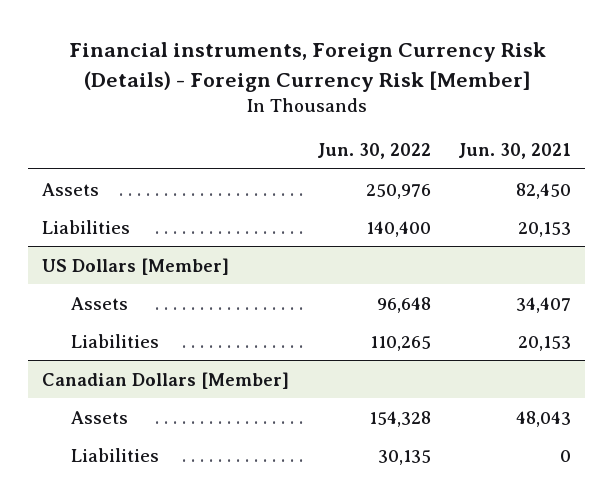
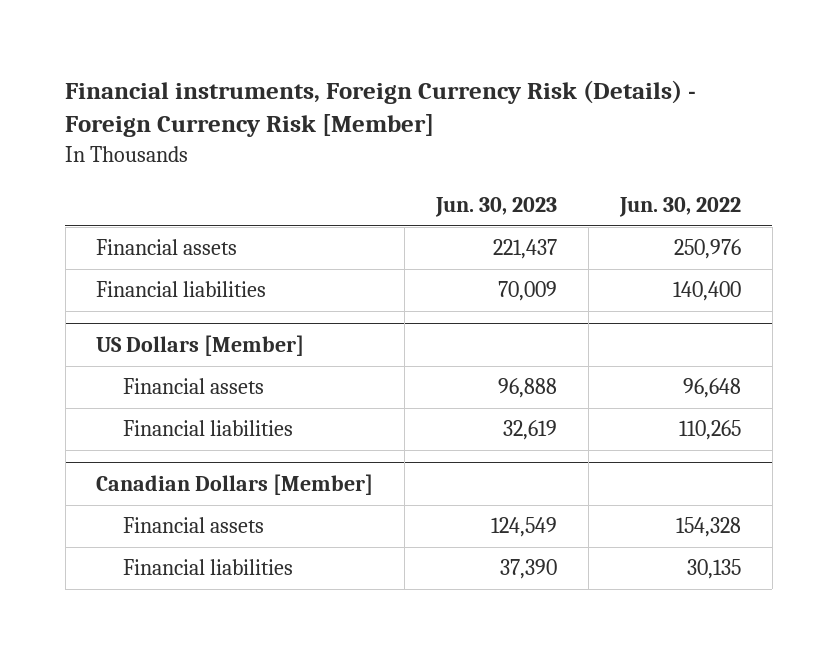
[458,143,572,160] Jun. 30, 2021 -> none
none -> [435,196,558,217] Jun. 30, 2023
[42,182,100,196] Assets -> [96,239,238,256] Financial assets
[42,219,131,234] Liabilities -> [96,281,267,298] Financial liabilities
[70,296,128,310] Assets -> [123,378,265,395] Financial assets
[70,333,159,348] Liabilities -> [123,420,294,437] Financial liabilities
[70,410,128,424] Assets -> [123,517,265,534] Financial assets
[70,447,159,462] Liabilities -> [123,559,294,576] Financial liabilities

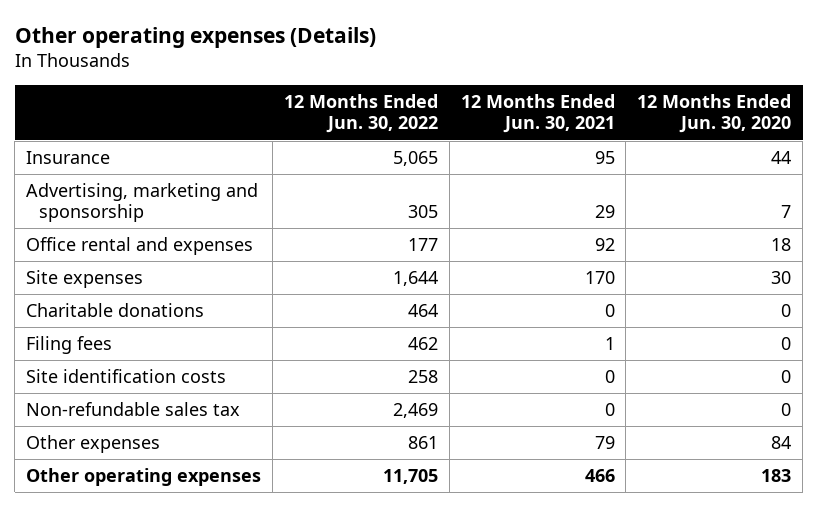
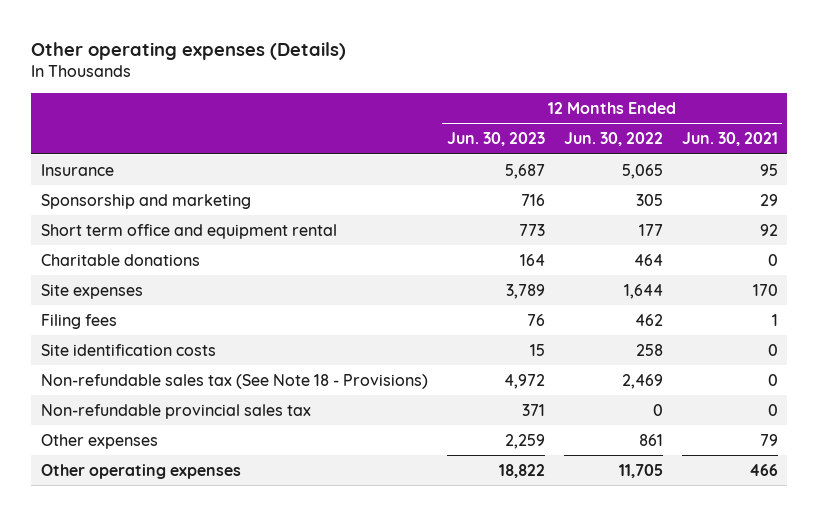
[637,94,792,134] 12 Months Ended Jun. 30, 2020 -> none
none -> [446,132,545,147] Jun. 30, 2023
[26,183,259,223] Advertising, marketing and sponsorship -> [40,193,251,209] Sponsorship and marketing
[26,237,254,256] Office rental and expenses -> [40,223,337,239] Short term office and equipment rental
[26,270,144,289] Site expenses -> [40,283,143,299] Site expenses
[26,402,241,417] Non-refundable sales tax -> [40,373,428,389] Non-refundable sales tax (See Note 18 - Provisions)
none -> [40,403,311,419] Non-refundable provincial sales tax

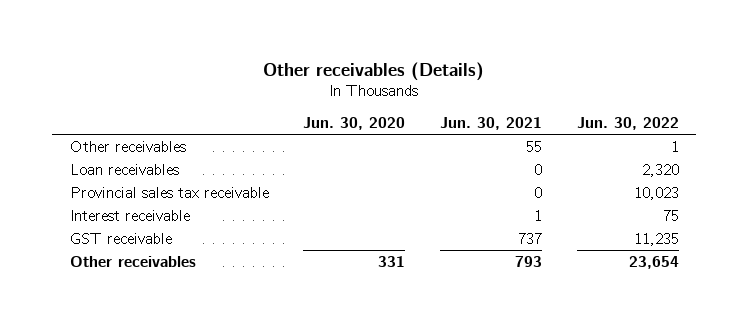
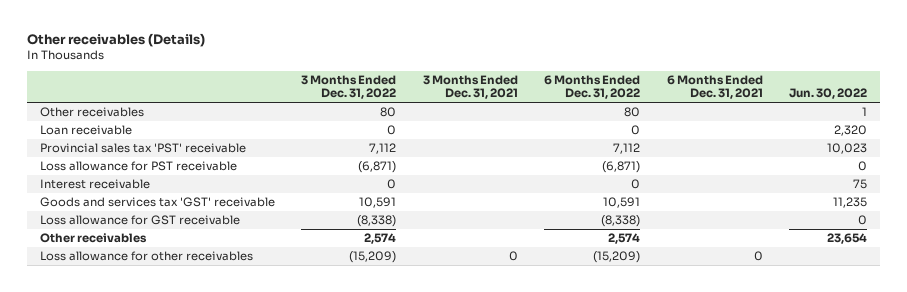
[303,117,406,131] Jun. 30, 2020 -> none
[440,117,543,131] Jun. 30, 2021 -> none
none -> [301,74,397,100] 3 Months Ended Dec. 31, 2022
none -> [422,74,518,100] 3 Months Ended Dec. 31, 2021
none -> [544,74,641,100] 6 Months Ended Dec. 31, 2022
none -> [666,74,763,100] 6 Months Ended Dec. 31, 2021
[69,163,179,175] Loan receivables -> [40,125,133,136] Loan receivable
[69,186,269,198] Provincial sales tax receivable -> [40,143,247,154] Provincial sales tax 'PST' receivable
none -> [40,161,238,172] Loss allowance for PST receivable
[69,232,172,244] GST receivable -> [40,197,276,208] Goods and services tax 'GST' receivable
none -> [40,215,241,226] Loss allowance for GST receivable
none -> [40,251,254,262] Loss allowance for other receivables

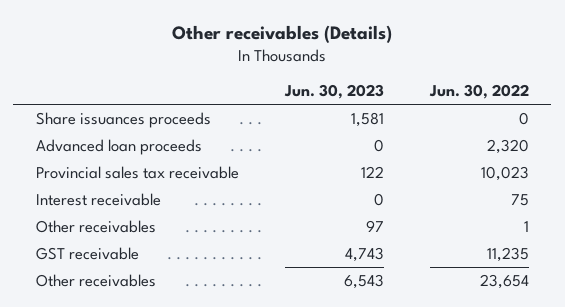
[301,74,397,100] 3 Months Ended Dec. 31, 2022 -> none
[422,74,518,100] 3 Months Ended Dec. 31, 2021 -> none
[544,74,641,100] 6 Months Ended Dec. 31, 2022 -> none
[666,74,763,100] 6 Months Ended Dec. 31, 2021 -> none
none -> [283,84,384,100] Jun. 30, 2023
[40,161,238,172] Loss allowance for PST receivable -> none
none -> [36,111,212,128] Share issuances proceeds
[40,125,133,136] Loan receivable -> [36,138,203,155] Advanced loan proceeds
[40,143,247,154] Provincial sales tax 'PST' receivable -> [36,165,240,179] Provincial sales tax receivable
[40,215,241,226] Loss allowance for GST receivable -> none
[40,107,145,118] Other receivables -> [36,219,157,233] Other receivables
[40,197,276,208] Goods and services tax 'GST' receivable -> [36,246,140,260] GST receivable
[40,251,254,262] Loss allowance for other receivables -> none

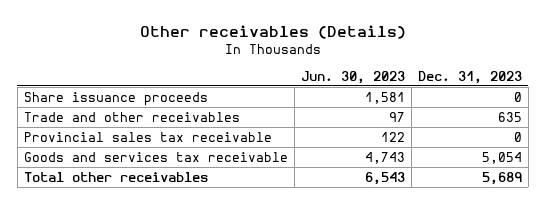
[428,84,529,100] Jun. 30, 2022 -> none
none -> [417,70,522,84] Dec. 31, 2023
[36,138,203,155] Advanced loan proceeds -> none
[36,111,212,128] Share issuances proceeds -> [23,91,208,106] Share issuance proceeds
none -> [23,111,240,122] Trade and other receivables
[36,192,162,206] Interest receivable -> none
[36,219,157,233] Other receivables -> none
[36,246,140,260] GST receivable -> [23,151,288,162] Goods and services tax receivable
[36,273,157,287] Other receivables -> [23,171,208,182] Total other receivables

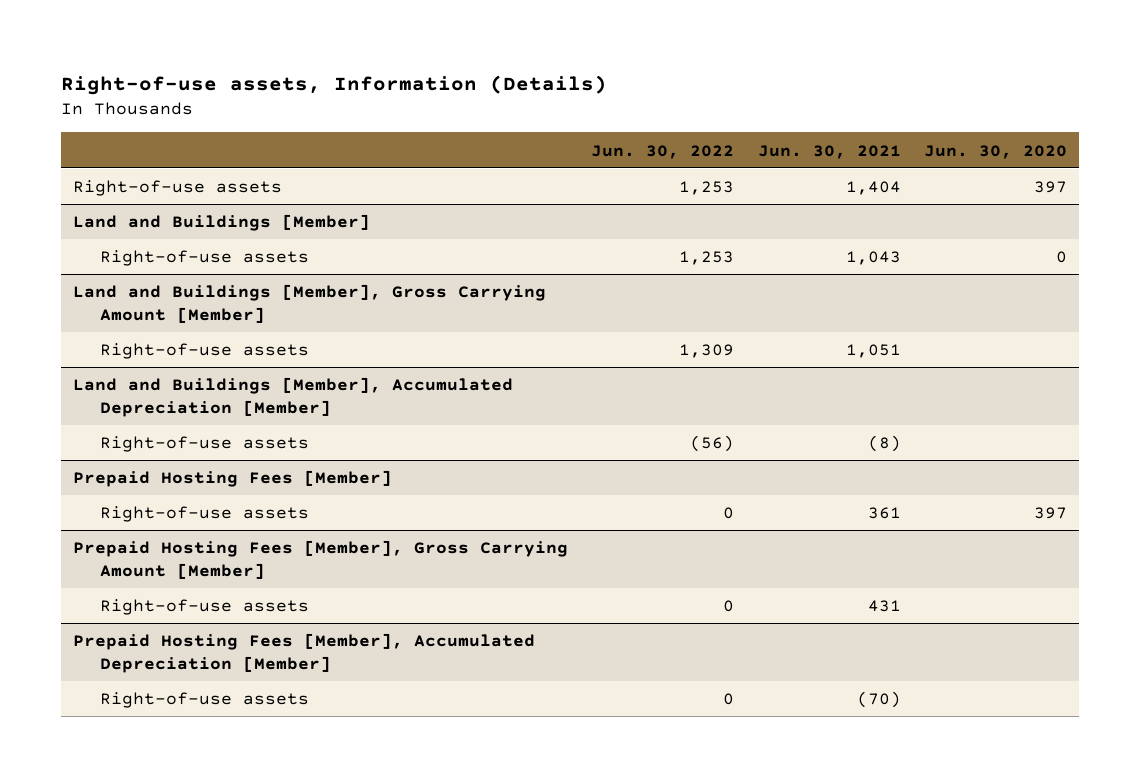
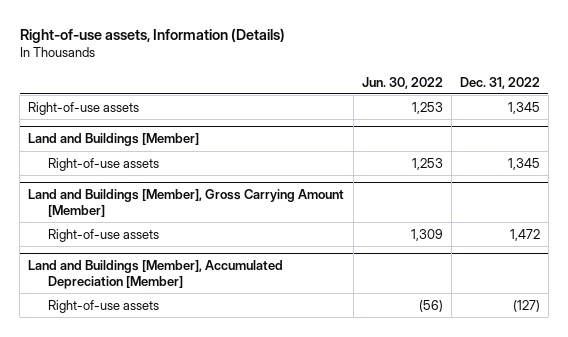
[757,144,901,159] Jun. 30, 2021 -> none
[923,144,1067,159] Jun. 30, 2020 -> none
none -> [459,76,540,89] Dec. 31, 2022
[73,470,393,488] Prepaid Hosting Fees [Member] -> none
[100,506,310,523] Right-of-use assets -> none
[73,540,569,580] Prepaid Hosting Fees [Member], Gross Carrying Amount [Member] -> none
[100,599,310,616] Right-of-use assets -> none
[73,633,536,674] Prepaid Hosting Fees [Member], Accumulated Depreciation [Member] -> none
[100,692,310,709] Right-of-use assets -> none

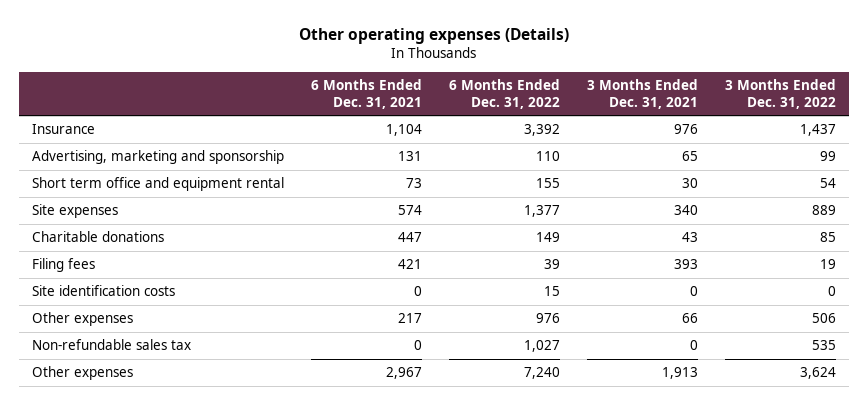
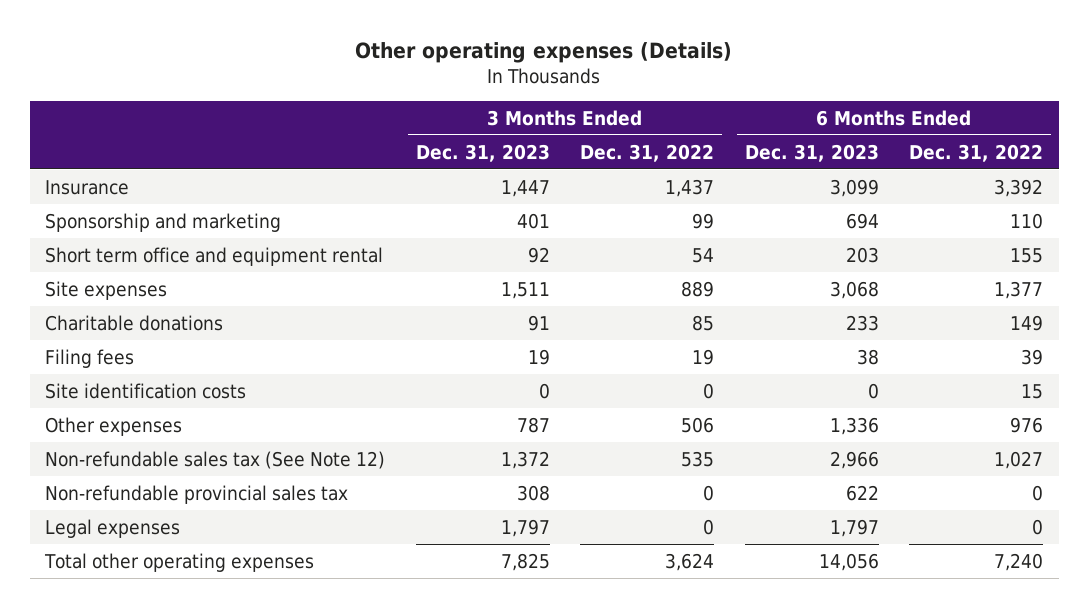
[311,78,423,109] 6 Months Ended Dec. 31, 2021 -> none
[586,78,698,109] 3 Months Ended Dec. 31, 2021 -> none
none -> [415,143,550,162] Dec. 31, 2023
none -> [744,143,879,162] Dec. 31, 2023
[32,150,285,165] Advertising, marketing and sponsorship -> [44,212,281,232] Sponsorship and marketing
[32,339,192,351] Non-refundable sales tax -> [44,450,385,469] Non-refundable sales tax (See Note 12)
none -> [44,484,348,504] Non-refundable provincial sales tax
none -> [44,518,180,538] Legal expenses
[32,366,134,381] Other expenses -> [43,552,314,572] Total other operating expenses

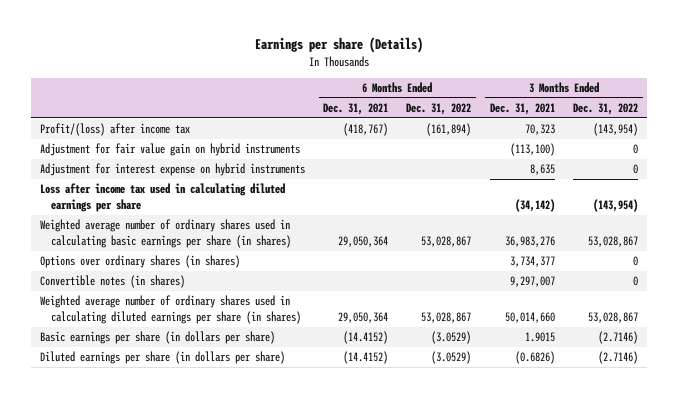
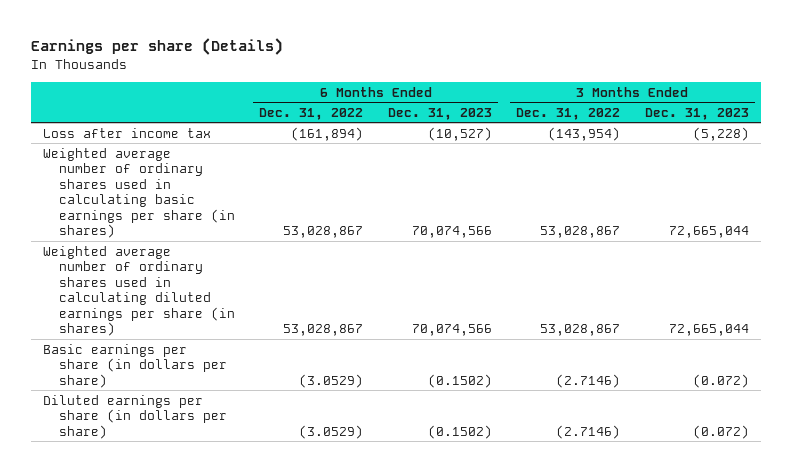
[323,102,389,115] Dec. 31, 2021 -> none
[489,102,555,115] Dec. 31, 2021 -> none
none -> [387,107,492,120] Dec. 31, 2023
none -> [644,107,749,120] Dec. 31, 2023
[39,143,300,157] Adjustment for fair value gain on hybrid instruments -> none
[39,163,305,177] Adjustment for interest expense on hybrid instruments -> none
[39,183,285,212] Loss after income tax used in calculating diluted earnings per share -> none
[39,123,190,137] Profit/(loss) after income tax -> [43,127,212,138] Loss after income tax
[39,255,240,269] Options over ordinary shares (in shares) -> none
[39,275,185,289] Convertible notes (in shares) -> none

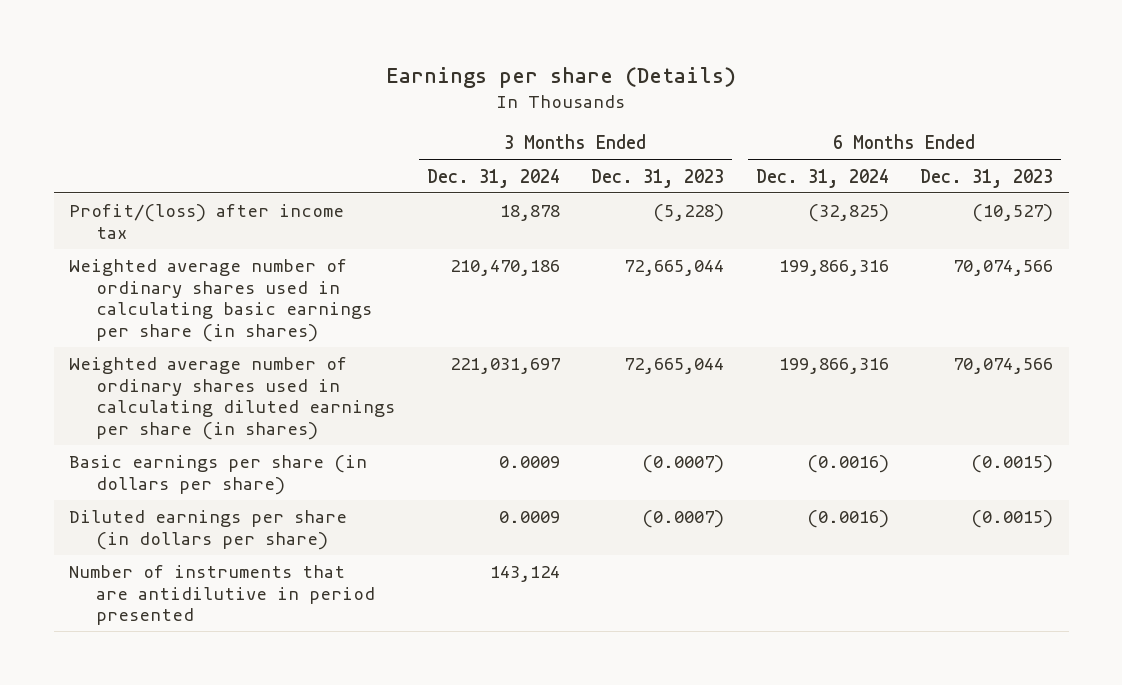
[259,107,364,120] Dec. 31, 2022 -> none
[516,107,621,120] Dec. 31, 2022 -> none
none -> [426,168,560,188] Dec. 31, 2024
none -> [755,168,889,188] Dec. 31, 2024
[43,127,212,138] Loss after income tax -> [69,203,345,239] Profit/(loss) after income tax
[427,373,492,388] (0.1502) -> [971,454,1054,473] (0.0015)
[692,373,749,388] (0.072) -> [642,454,725,473] (0.0007)
[427,424,492,439] (0.1502) -> [971,509,1054,528] (0.0015)
[692,424,749,439] (0.072) -> [642,509,725,528] (0.0007)
none -> [69,564,376,626] Number of instruments that are antidilutive in period presented

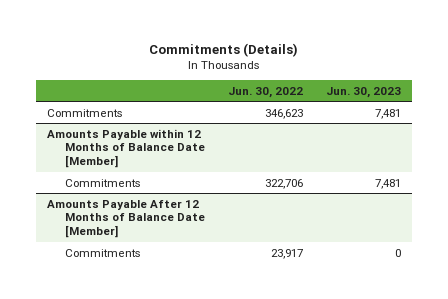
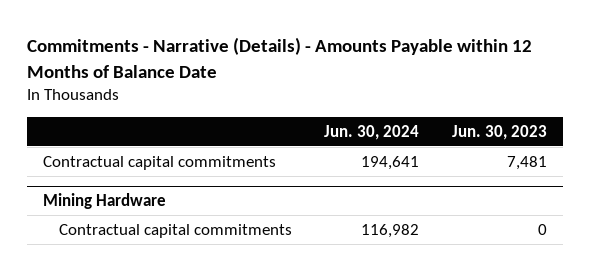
[148,42,298,57] Commitments (Details) -> [26,37,532,79] Commitments - Narrative (Details) - Amounts Payable within 12 Months of Balance Date
[228,87,304,99] Jun. 30, 2022 -> none
none -> [324,124,420,140] Jun. 30, 2024
[47,199,206,239] Amounts Payable After 12 Months of Balance Date [Member] -> none
[65,248,141,257] Commitments -> none
[47,108,123,117] Commitments -> [42,155,276,170] Contractual capital commitments
[47,128,206,169] Amounts Payable within 12 Months of Balance Date [Member] -> [42,192,166,209] Mining Hardware
[65,178,141,187] Commitments -> [59,223,293,238] Contractual capital commitments
[374,178,401,189] 7,481 -> [537,223,547,235] 0

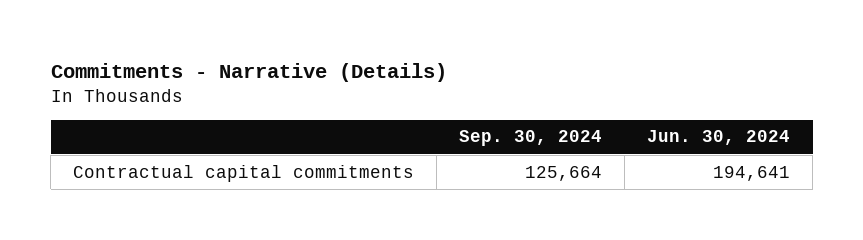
[26,37,532,79] Commitments - Narrative (Details) - Amounts Payable within 12 Months of Balance Date -> [50,63,447,83] Commitments - Narrative (Details)
[451,124,547,140] Jun. 30, 2023 -> none
none -> [459,130,603,147] Sep. 30, 2024
[42,192,166,209] Mining Hardware -> none
[59,223,293,238] Contractual capital commitments -> none

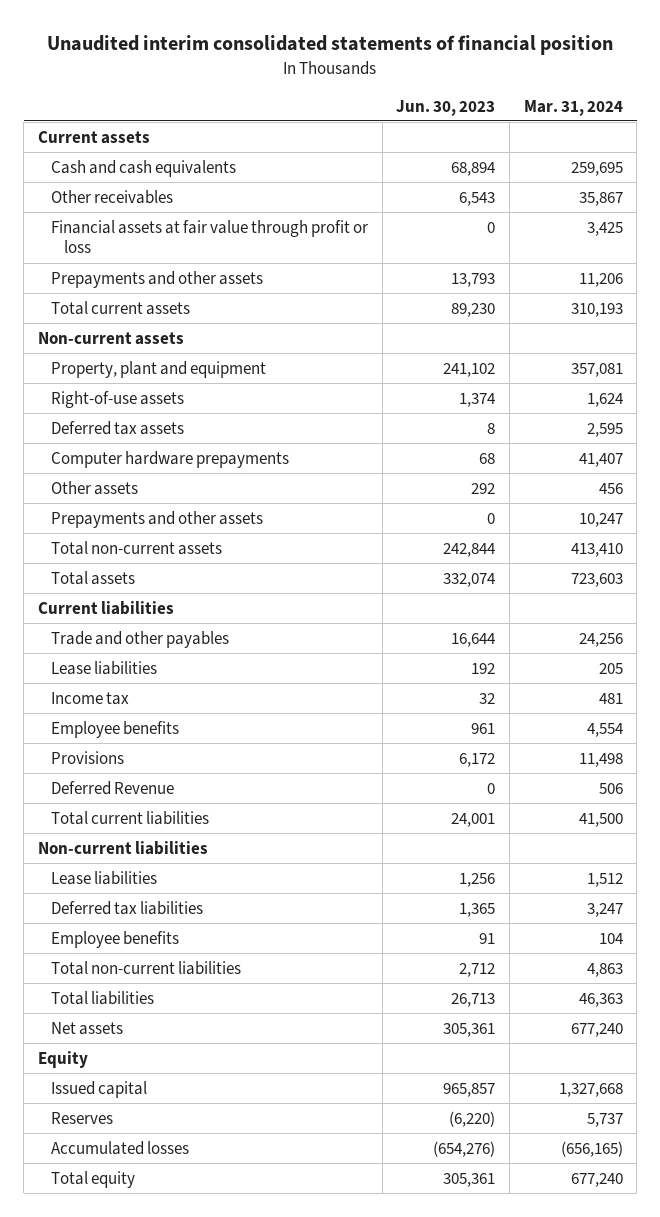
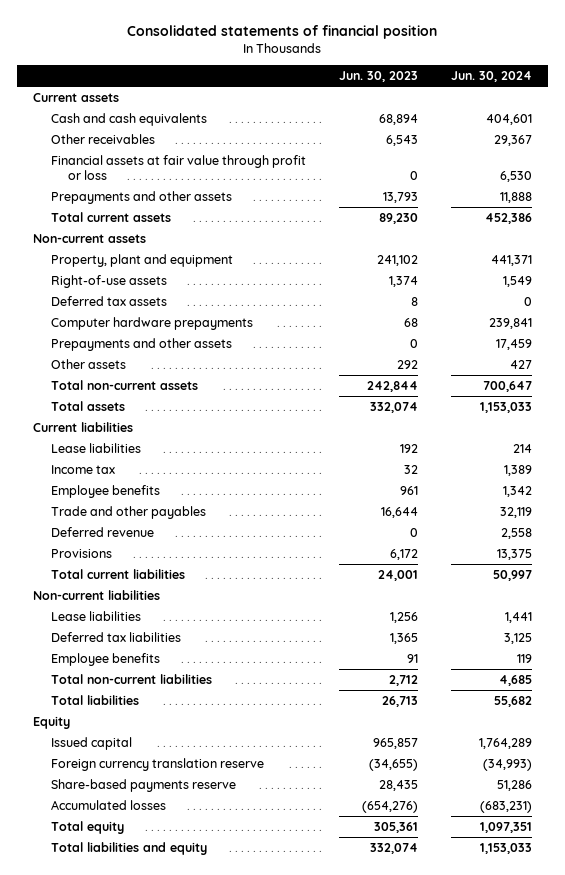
[47,35,614,56] Unaudited interim consolidated statements of financial position -> [127,24,438,39] Consolidated statements of financial position
[523,99,623,116] Mar. 31, 2024 -> none
none -> [450,71,532,83] Jun. 30, 2024
[50,480,138,495] Other assets -> [50,359,126,370] Other assets
[50,630,229,648] Trade and other payables -> [50,506,206,520] Trade and other payables
none -> [50,527,154,538] Deferred revenue
[50,780,174,795] Deferred Revenue -> none
[50,1021,123,1035] Net assets -> none
[50,1111,113,1124] Reserves -> none
none -> [50,758,264,772] Foreign currency translation reserve
none -> [50,779,236,793] Share-based payments reserve
none -> [50,842,207,856] Total liabilities and equity

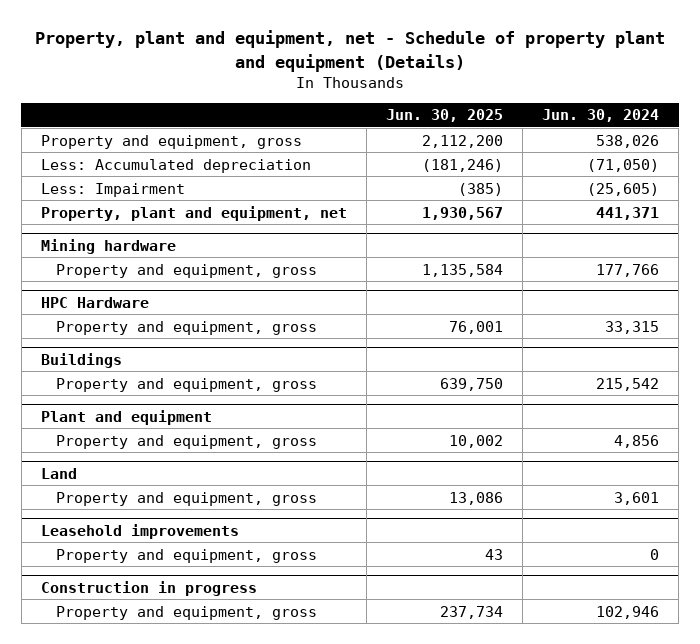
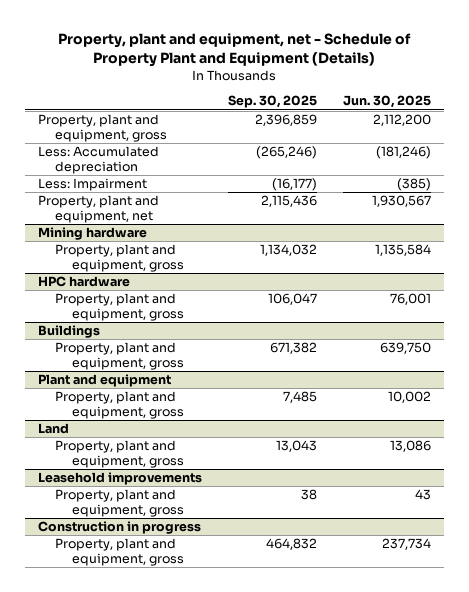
[34,30,665,72] Property, plant and equipment, net - Schedule of property plant and equipment (Details) -> [58,33,412,68] Property, plant and equipment, net - Schedule of Property Plant and Equipment (Details)
[542,109,660,123] Jun. 30, 2024 -> none
none -> [227,95,317,109] Sep. 30, 2025
[40,134,302,149] Property and equipment, gross -> [38,114,168,142] Property, plant and equipment, gross
[56,263,318,278] Property and equipment, gross -> [55,244,185,272] Property, plant and equipment, gross
[40,296,149,308] HPC Hardware -> [38,276,131,288] HPC hardware
[56,320,318,335] Property and equipment, gross -> [55,293,185,321] Property, plant and equipment, gross
[56,377,318,392] Property and equipment, gross -> [55,342,185,370] Property, plant and equipment, gross
[56,434,318,449] Property and equipment, gross -> [55,391,185,419] Property, plant and equipment, gross
[56,491,318,506] Property and equipment, gross -> [55,440,185,468] Property, plant and equipment, gross
[56,548,318,563] Property and equipment, gross -> [55,489,185,517] Property, plant and equipment, gross
[56,605,318,620] Property and equipment, gross -> [55,538,185,566] Property, plant and equipment, gross

